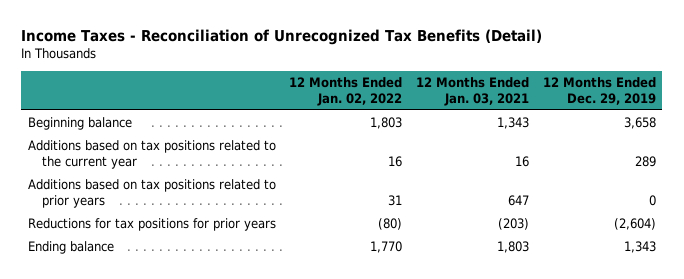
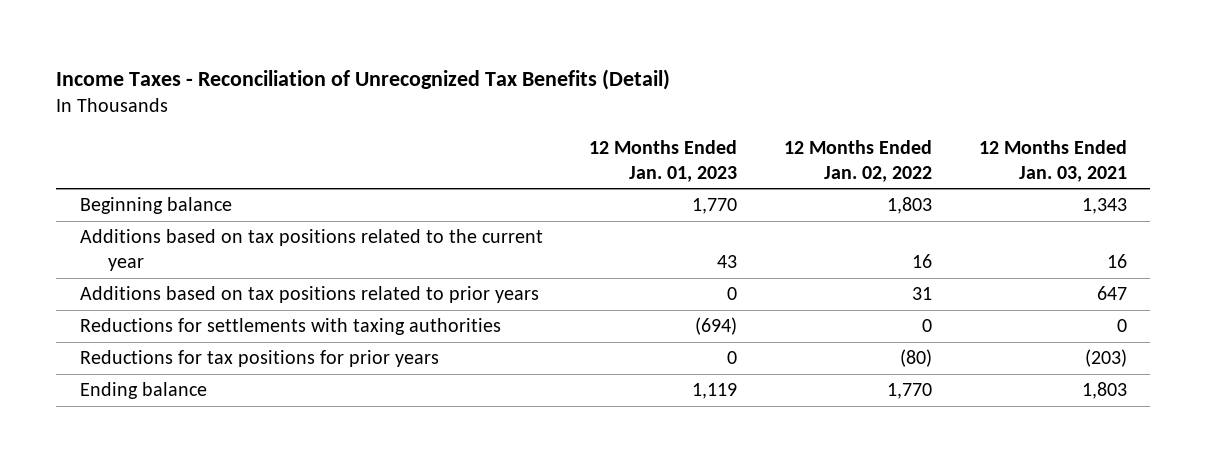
[542,77,656,105] 12 Months Ended Dec. 29, 2019 -> none
none -> [589,139,738,182] 12 Months Ended Jan. 01, 2023
none -> [79,318,501,336] Reductions for settlements with taxing authorities

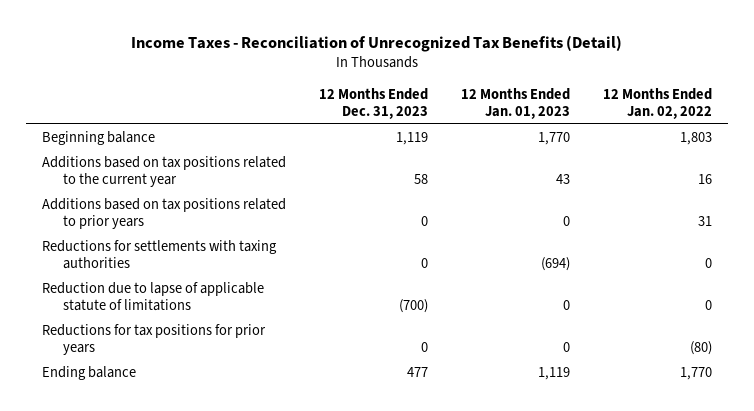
[978,139,1127,182] 12 Months Ended Jan. 03, 2021 -> none
none -> [319,88,429,119] 12 Months Ended Dec. 31, 2023
none -> [42,282,265,312] Reduction due to lapse of applicable statute of limitations

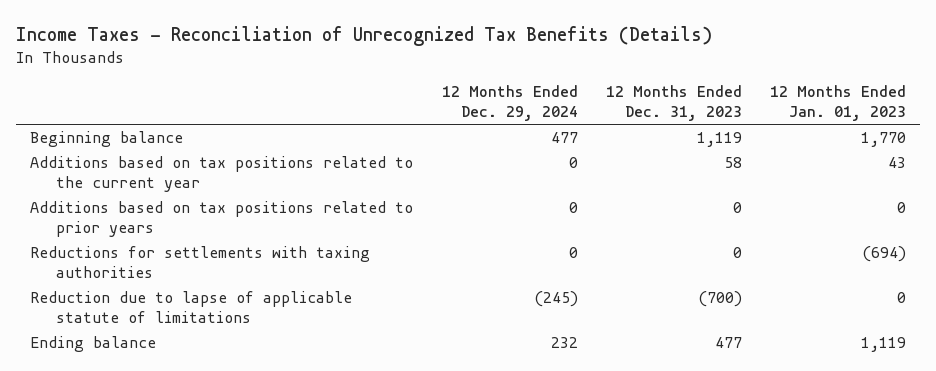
[131,34,623,52] Income Taxes - Reconciliation of Unrecognized Tax Benefits (Detail) -> [16,26,713,47] Income Taxes - Reconciliation of Unrecognized Tax Benefits (Details)
[603,88,713,119] 12 Months Ended Jan. 02, 2022 -> none
none -> [441,84,578,122] 12 Months Ended Dec. 29, 2024
[42,324,267,356] Reductions for tax positions for prior years -> none

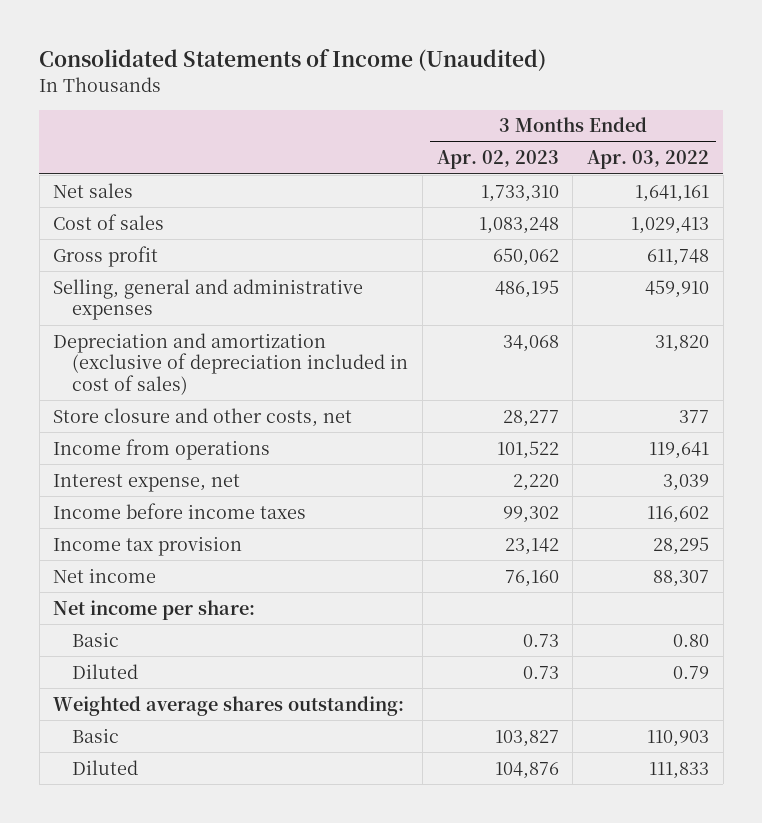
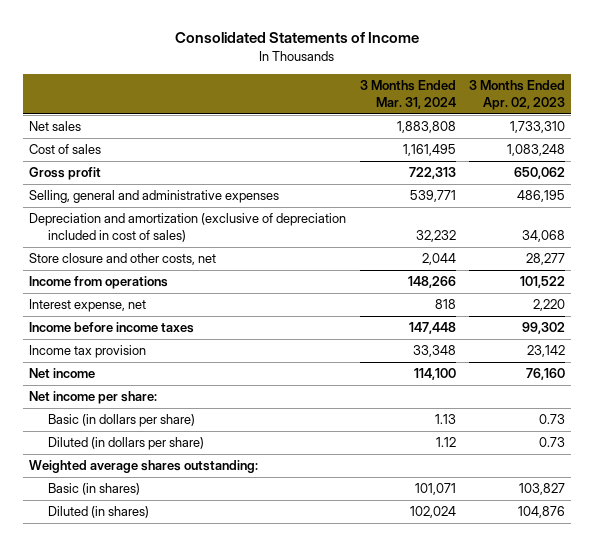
[39,49,547,72] Consolidated Statements of Income (Unaudited) -> [175,32,420,44] Consolidated Statements of Income
[587,150,710,170] Apr. 03, 2022 -> none
none -> [359,80,456,110] 3 Months Ended Mar. 31, 2024
[72,631,120,647] Basic -> [47,414,195,428] Basic (in dollars per share)
[72,663,139,679] Diluted -> [47,437,204,451] Diluted (in dollars per share)
[72,727,120,743] Basic -> [47,483,140,496] Basic (in shares)
[72,759,139,775] Diluted -> [47,506,149,519] Diluted (in shares)

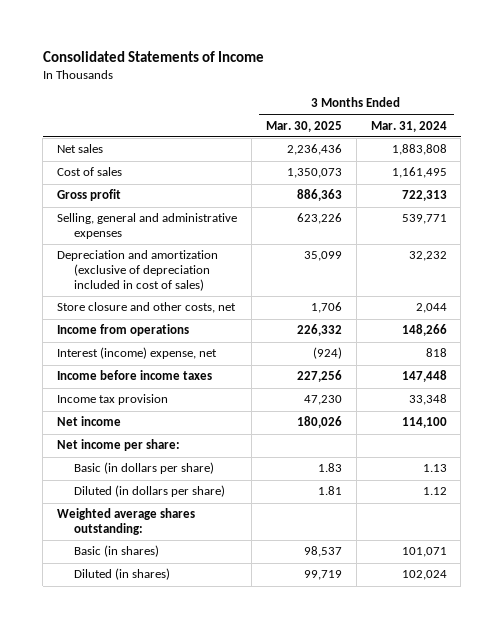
[468,80,565,111] 3 Months Ended Apr. 02, 2023 -> none
none -> [265,120,342,132] Mar. 30, 2025
[29,299,147,313] Interest expense, net -> [57,347,218,360] Interest (income) expense, net

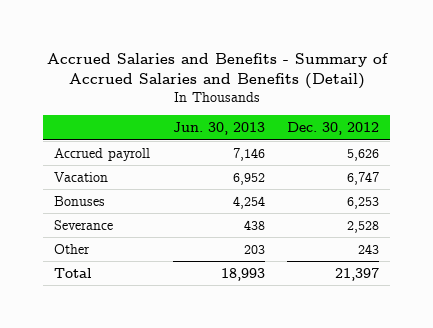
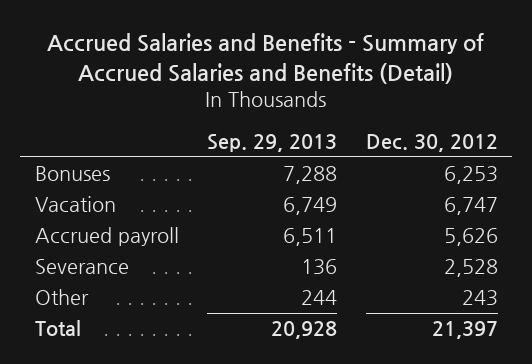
[172,122,265,136] Jun. 30, 2013 -> none
none -> [207,133,338,152] Sep. 29, 2013
[54,171,109,182] Vacation -> [34,196,116,213] Vacation
[54,147,151,161] Accrued payroll -> [34,227,179,247] Accrued payroll

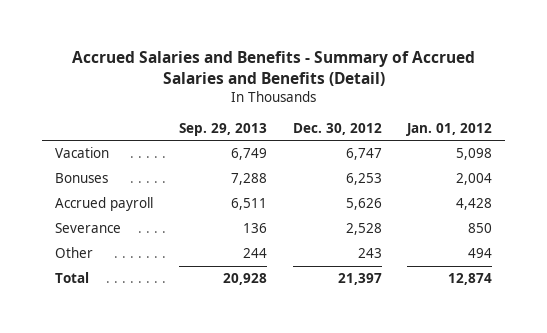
none -> [406,123,493,137] Jan. 01, 2012
[34,166,110,182] Bonuses -> [54,173,108,184] Bonuses

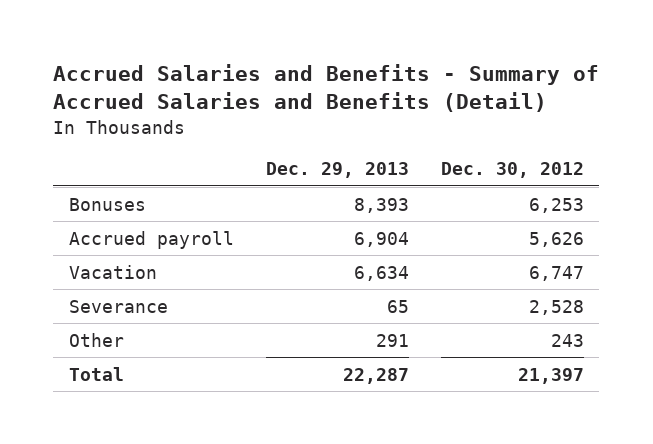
[178,123,267,137] Sep. 29, 2013 -> none
[406,123,493,137] Jan. 01, 2012 -> none
none -> [265,162,409,179] Dec. 29, 2013
[54,147,109,159] Vacation -> [69,264,158,279] Vacation

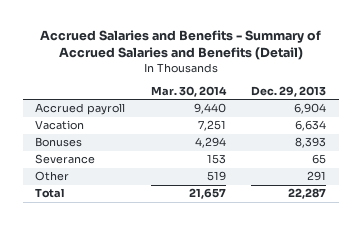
[440,162,584,179] Dec. 30, 2012 -> none
none -> [150,86,227,98] Mar. 30, 2014
[69,197,147,211] Bonuses -> [35,137,83,148] Bonuses

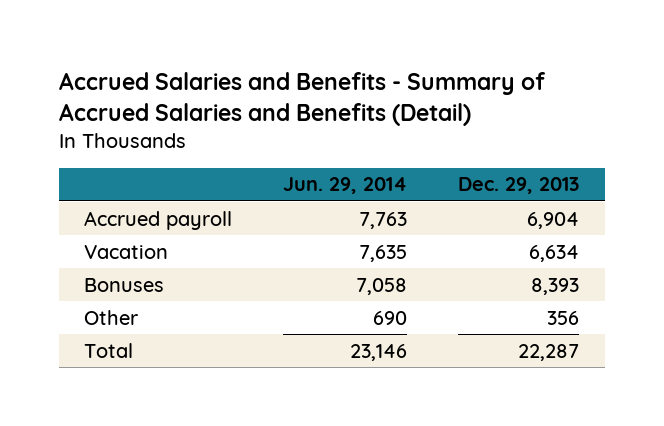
[150,86,227,98] Mar. 30, 2014 -> none
none -> [283,177,408,195] Jun. 29, 2014
[35,154,96,165] Severance -> none
[307,171,327,182] 291 -> [547,310,580,325] 356

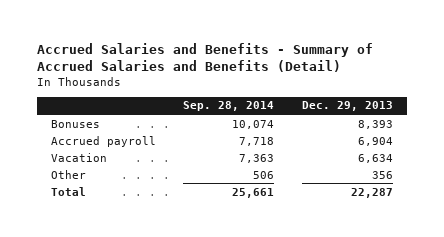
[283,177,408,195] Jun. 29, 2014 -> none
none -> [183,101,275,112] Sep. 28, 2014
[84,277,165,292] Bonuses -> [50,119,100,128] Bonuses

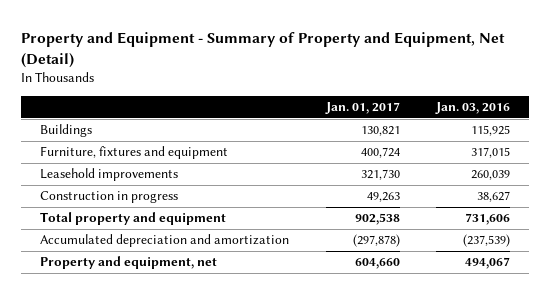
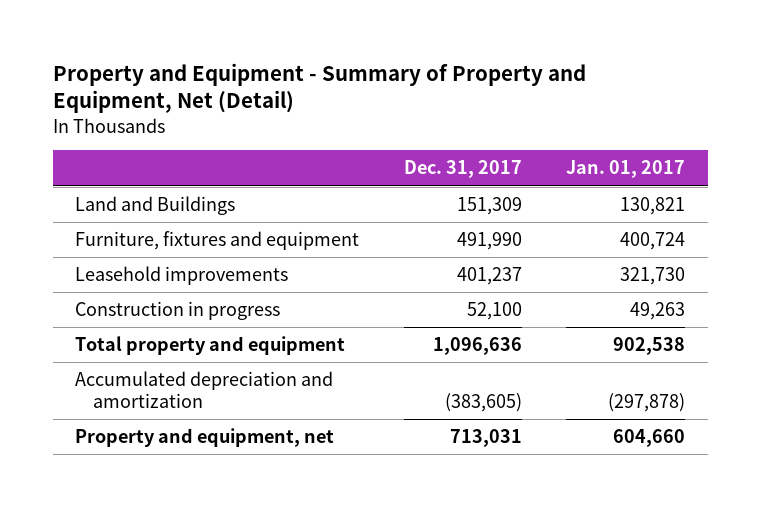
[435,102,511,115] Jan. 03, 2016 -> none
none -> [403,160,522,179] Dec. 31, 2017
[39,124,92,138] Buildings -> [75,196,236,216] Land and Buildings

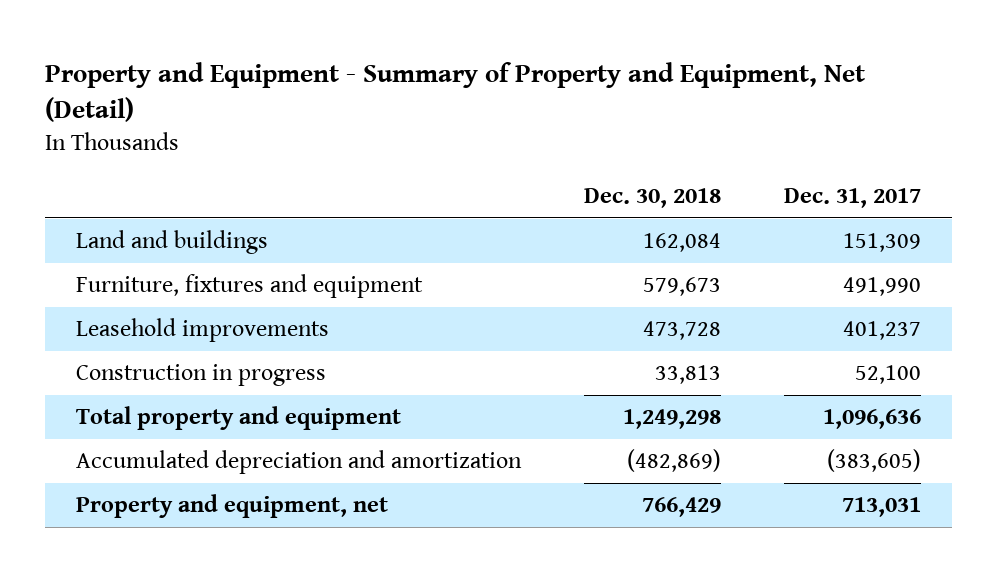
[566,160,686,179] Jan. 01, 2017 -> none
none -> [584,188,722,209] Dec. 30, 2018
[75,196,236,216] Land and Buildings -> [76,230,269,255] Land and buildings

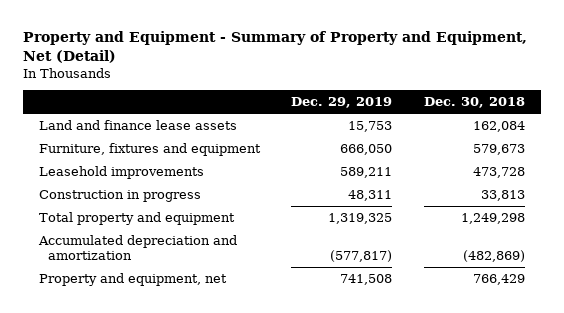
[783,188,921,209] Dec. 31, 2017 -> none
none -> [291,97,393,109] Dec. 29, 2019
[76,230,269,255] Land and buildings -> [38,120,237,131] Land and finance lease assets

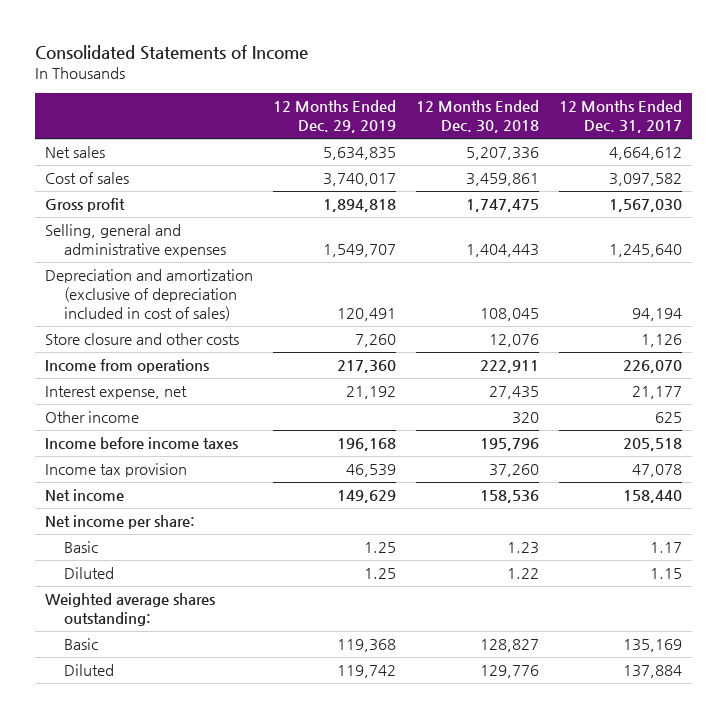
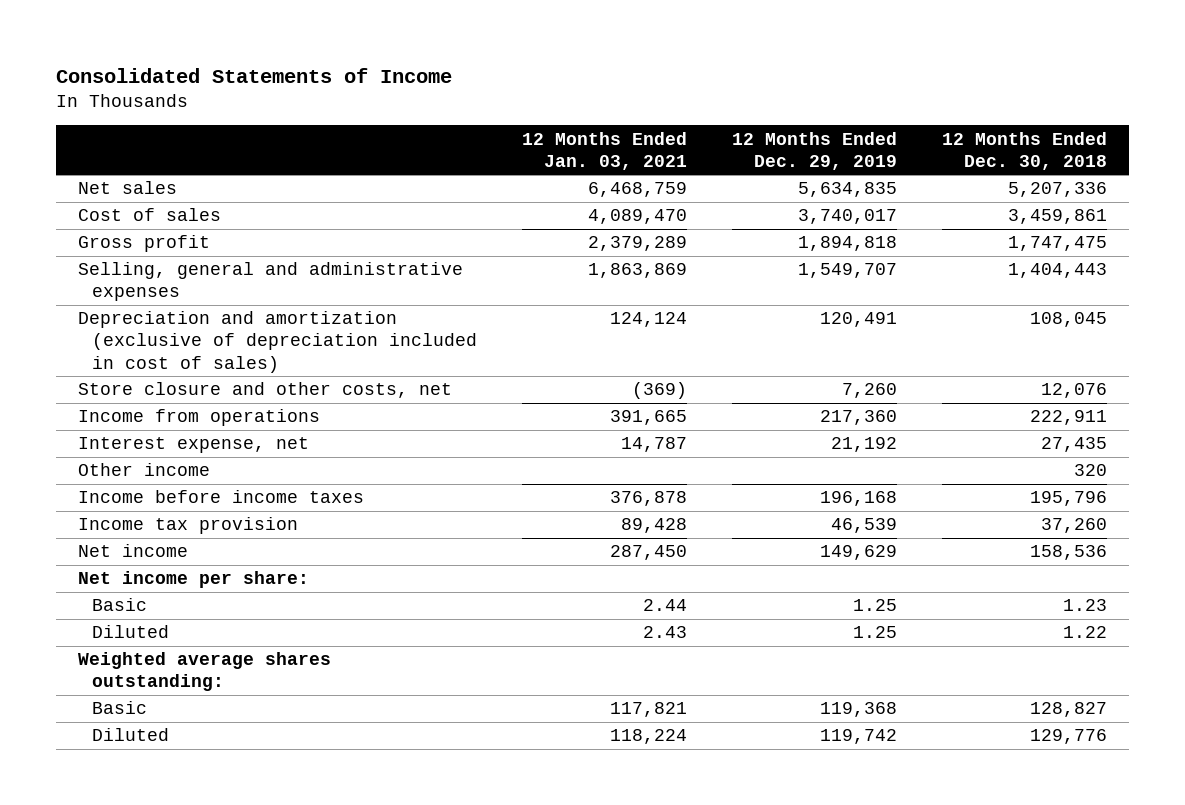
[558,100,682,134] 12 Months Ended Dec. 31, 2017 -> none
none -> [521,131,687,170] 12 Months Ended Jan. 03, 2021
[45,333,240,346] Store closure and other costs -> [78,382,453,399] Store closure and other costs, net

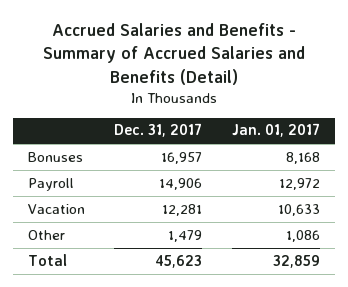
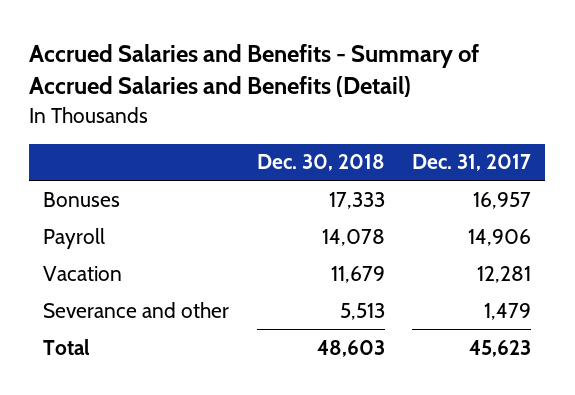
[231,123,320,138] Jan. 01, 2017 -> none
none -> [256,154,385,172] Dec. 30, 2018
[27,229,65,240] Other -> [43,301,230,318] Severance and other

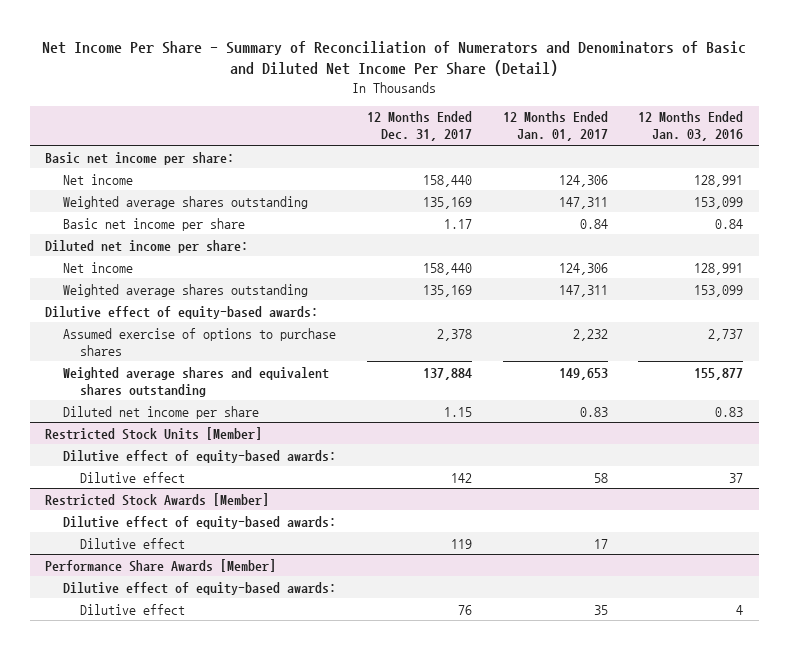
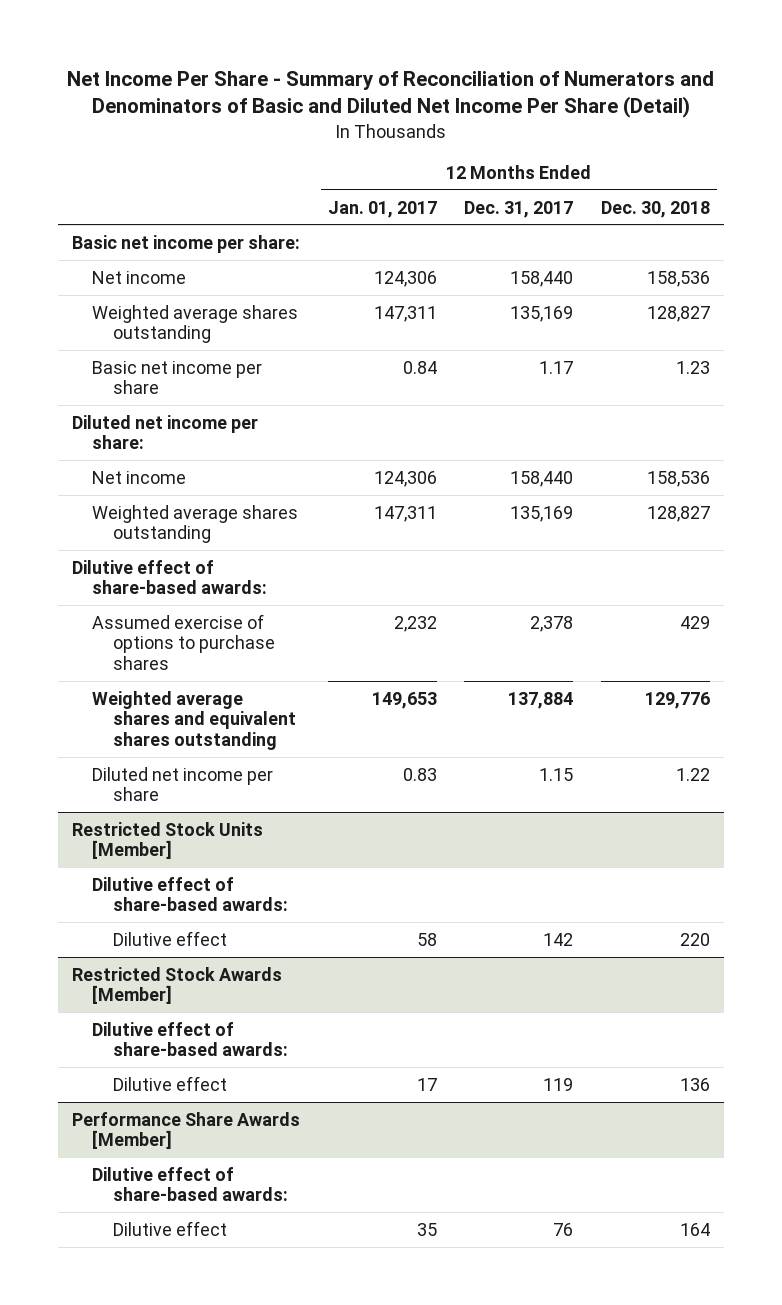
[638,111,744,142] 12 Months Ended Jan. 03, 2016 -> none
none -> [601,200,711,218] Dec. 30, 2018
[45,305,319,319] Dilutive effect of equity-based awards: -> [71,559,268,595] Dilutive effect of share-based awards:
[62,449,336,463] Dilutive effect of equity-based awards: -> [92,876,288,912] Dilutive effect of share-based awards:
[62,515,336,529] Dilutive effect of equity-based awards: -> [92,1021,288,1057] Dilutive effect of share-based awards:
[62,581,336,595] Dilutive effect of equity-based awards: -> [92,1166,288,1202] Dilutive effect of share-based awards:

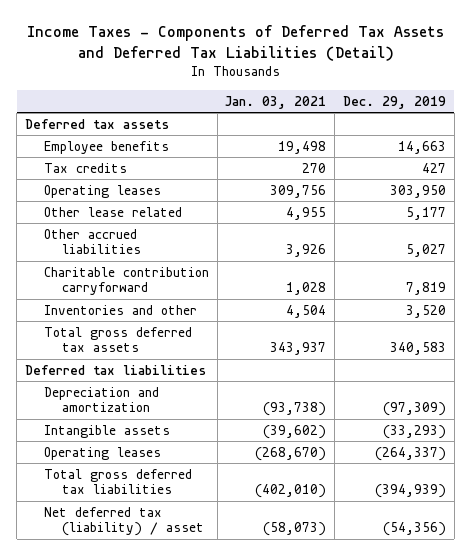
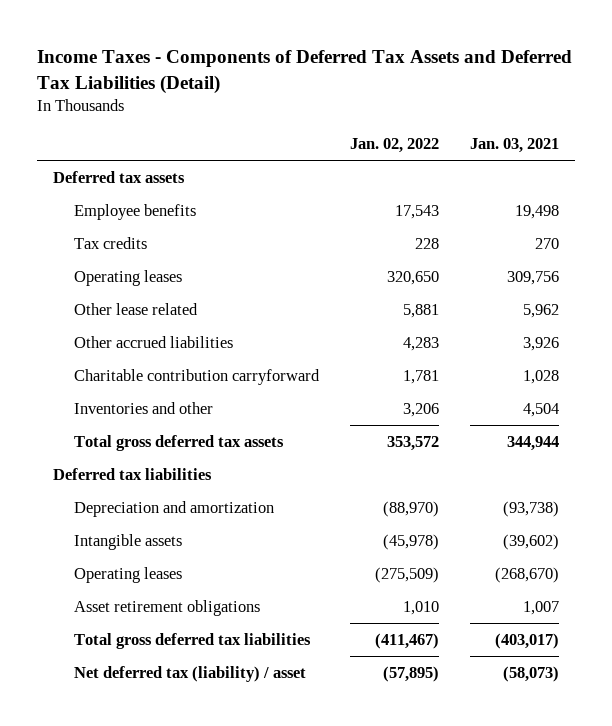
[343,95,447,109] Dec. 29, 2019 -> none
none -> [350,138,440,154] Jan. 02, 2022
[286,206,327,220] 4,955 -> [523,303,560,318] 5,962
[270,342,327,356] 343,937 -> [507,435,560,451] 344,944
none -> [74,599,261,616] Asset retirement obligations
[255,484,327,499] (402,010) -> [495,632,560,649] (403,017)

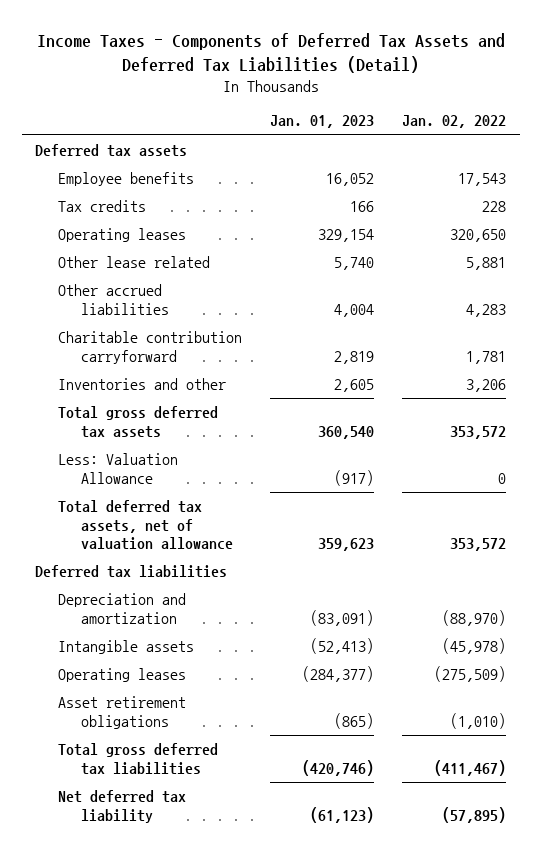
[470,138,560,154] Jan. 03, 2021 -> none
none -> [270,115,375,129] Jan. 01, 2023
none -> [58,453,179,484] Less: Valuation Allowance
none -> [58,500,233,551] Total deferred tax assets, net of valuation allowance
[403,600,440,615] 1,010 -> [449,712,506,729] (1,010)
[74,665,307,682] Net deferred tax (liability) / asset -> [58,790,187,823] Net deferred tax liability

